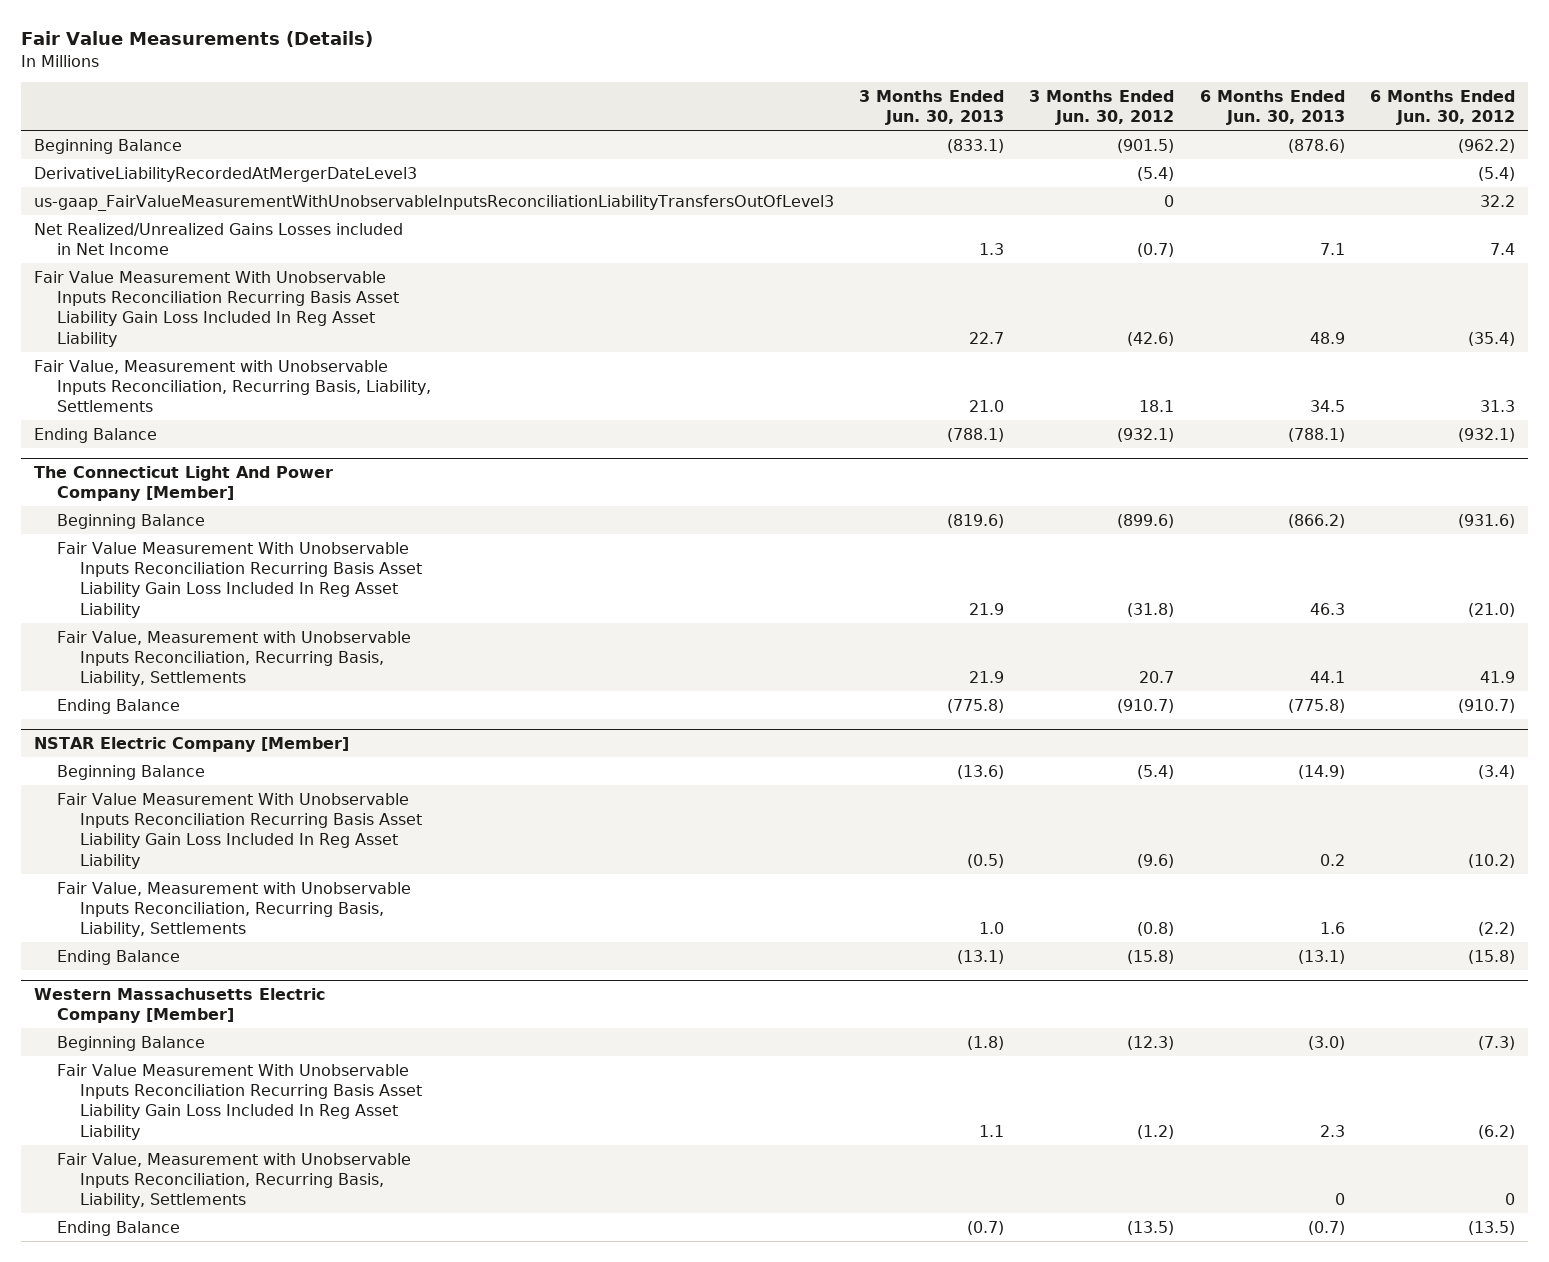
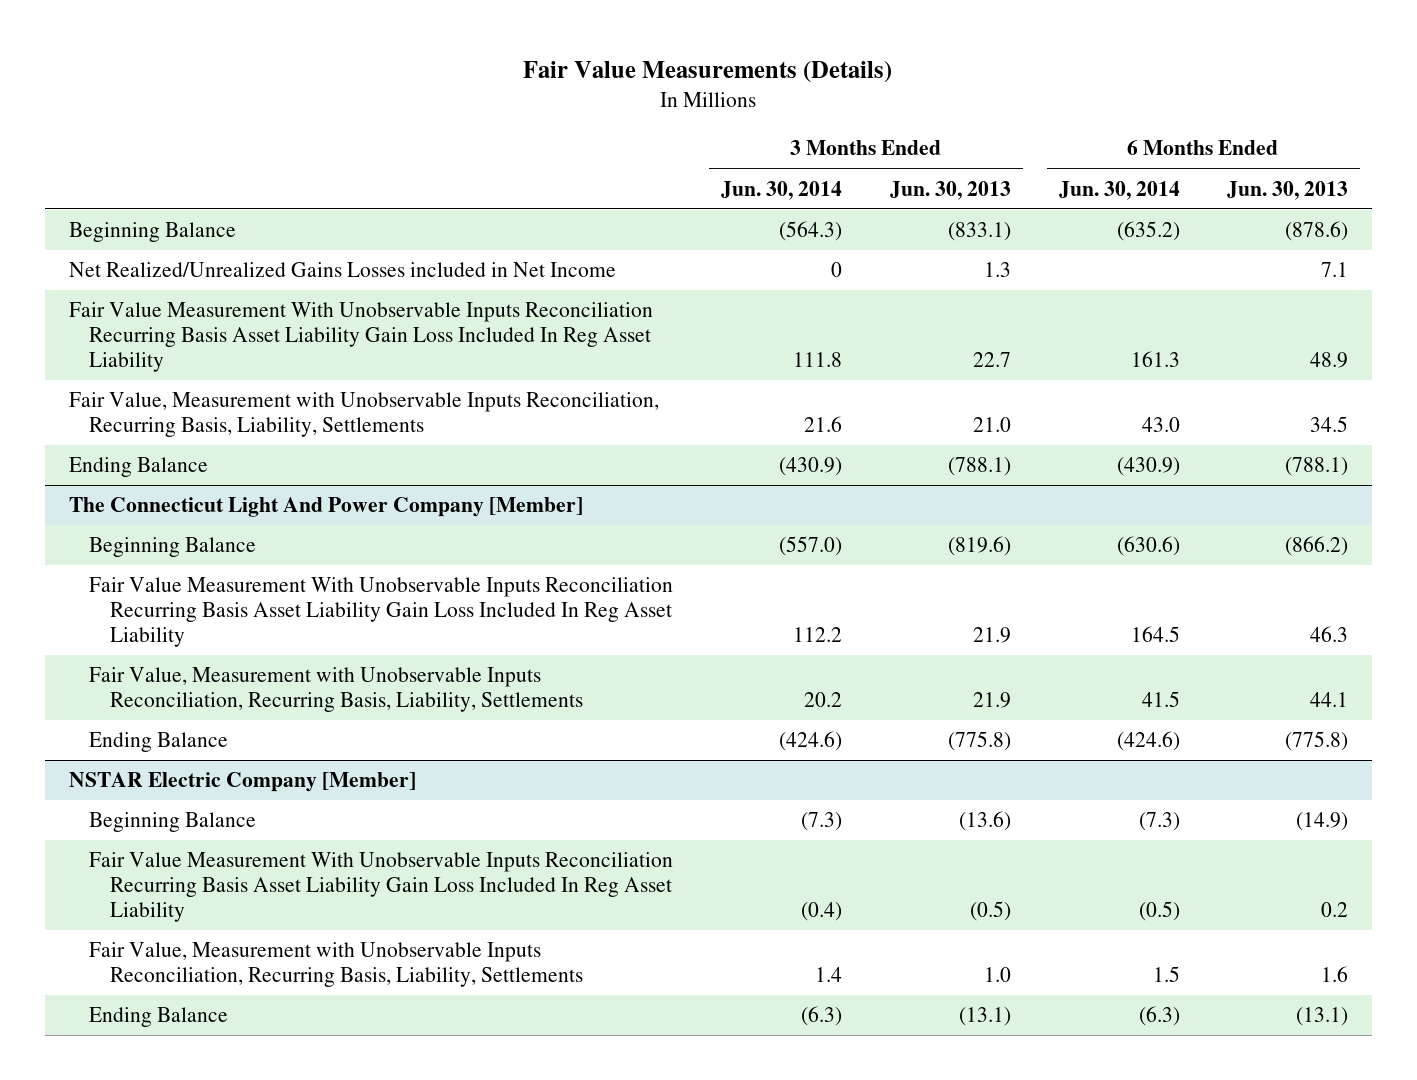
[1029,89,1175,126] 3 Months Ended Jun. 30, 2012 -> none
[1369,89,1515,126] 6 Months Ended Jun. 30, 2012 -> none
none -> [721,180,843,200] Jun. 30, 2014
none -> [1058,180,1180,200] Jun. 30, 2014
[33,166,417,182] DerivativeLiabilityRecordedAtMergerDateLevel3 -> none
[33,194,834,211] us-gaap_FairValueMeasurementWithUnobservableInputsReconciliationLiabilityTransfersOutOfLevel3 -> none
[33,987,325,1024] Western Massachusetts Electric Company [Member] -> none
[56,1035,205,1051] Beginning Balance -> none
[56,1063,422,1140] Fair Value Measurement With Unobservable Inputs Reconciliation Recurring Basis Asset Liability Gain Loss Included In Reg Asset Liability -> none
[56,1152,411,1209] Fair Value, Measurement with Unobservable Inputs Reconciliation, Recurring Basis, Liability, Settlements -> none
[56,1220,180,1236] Ending Balance -> none

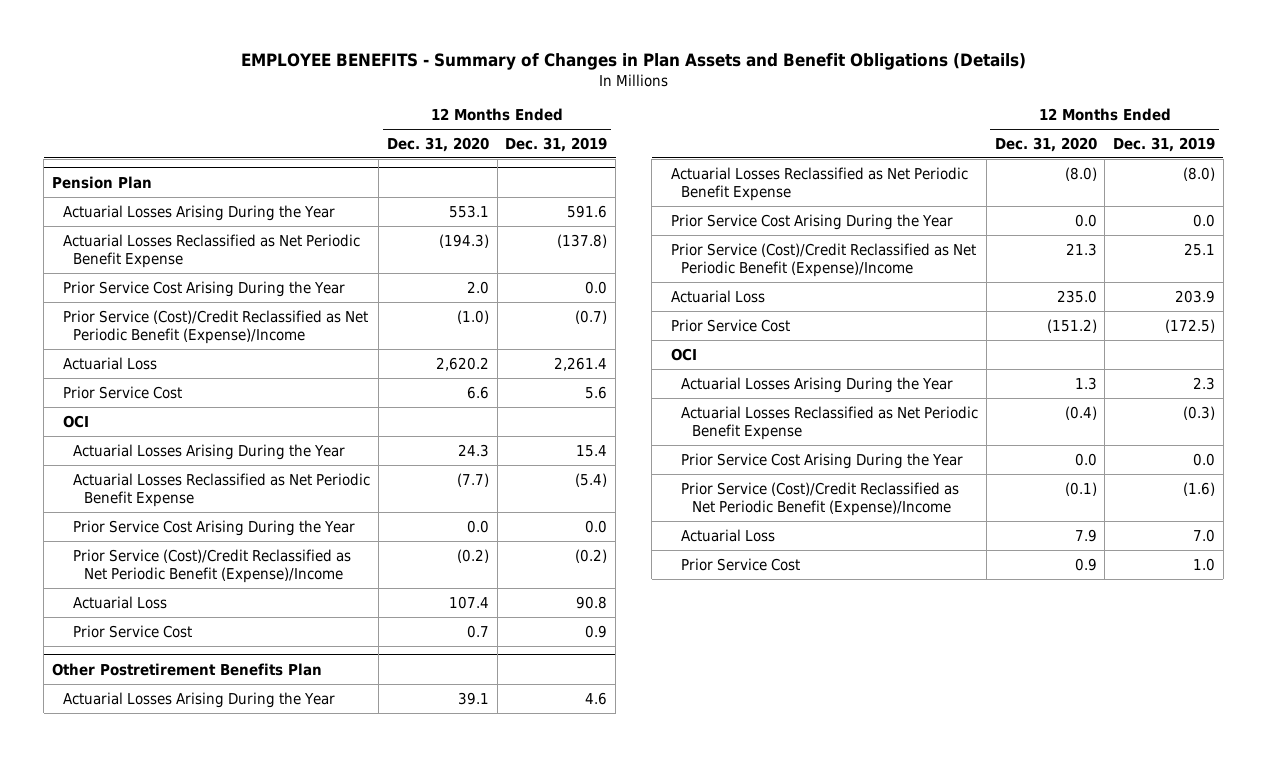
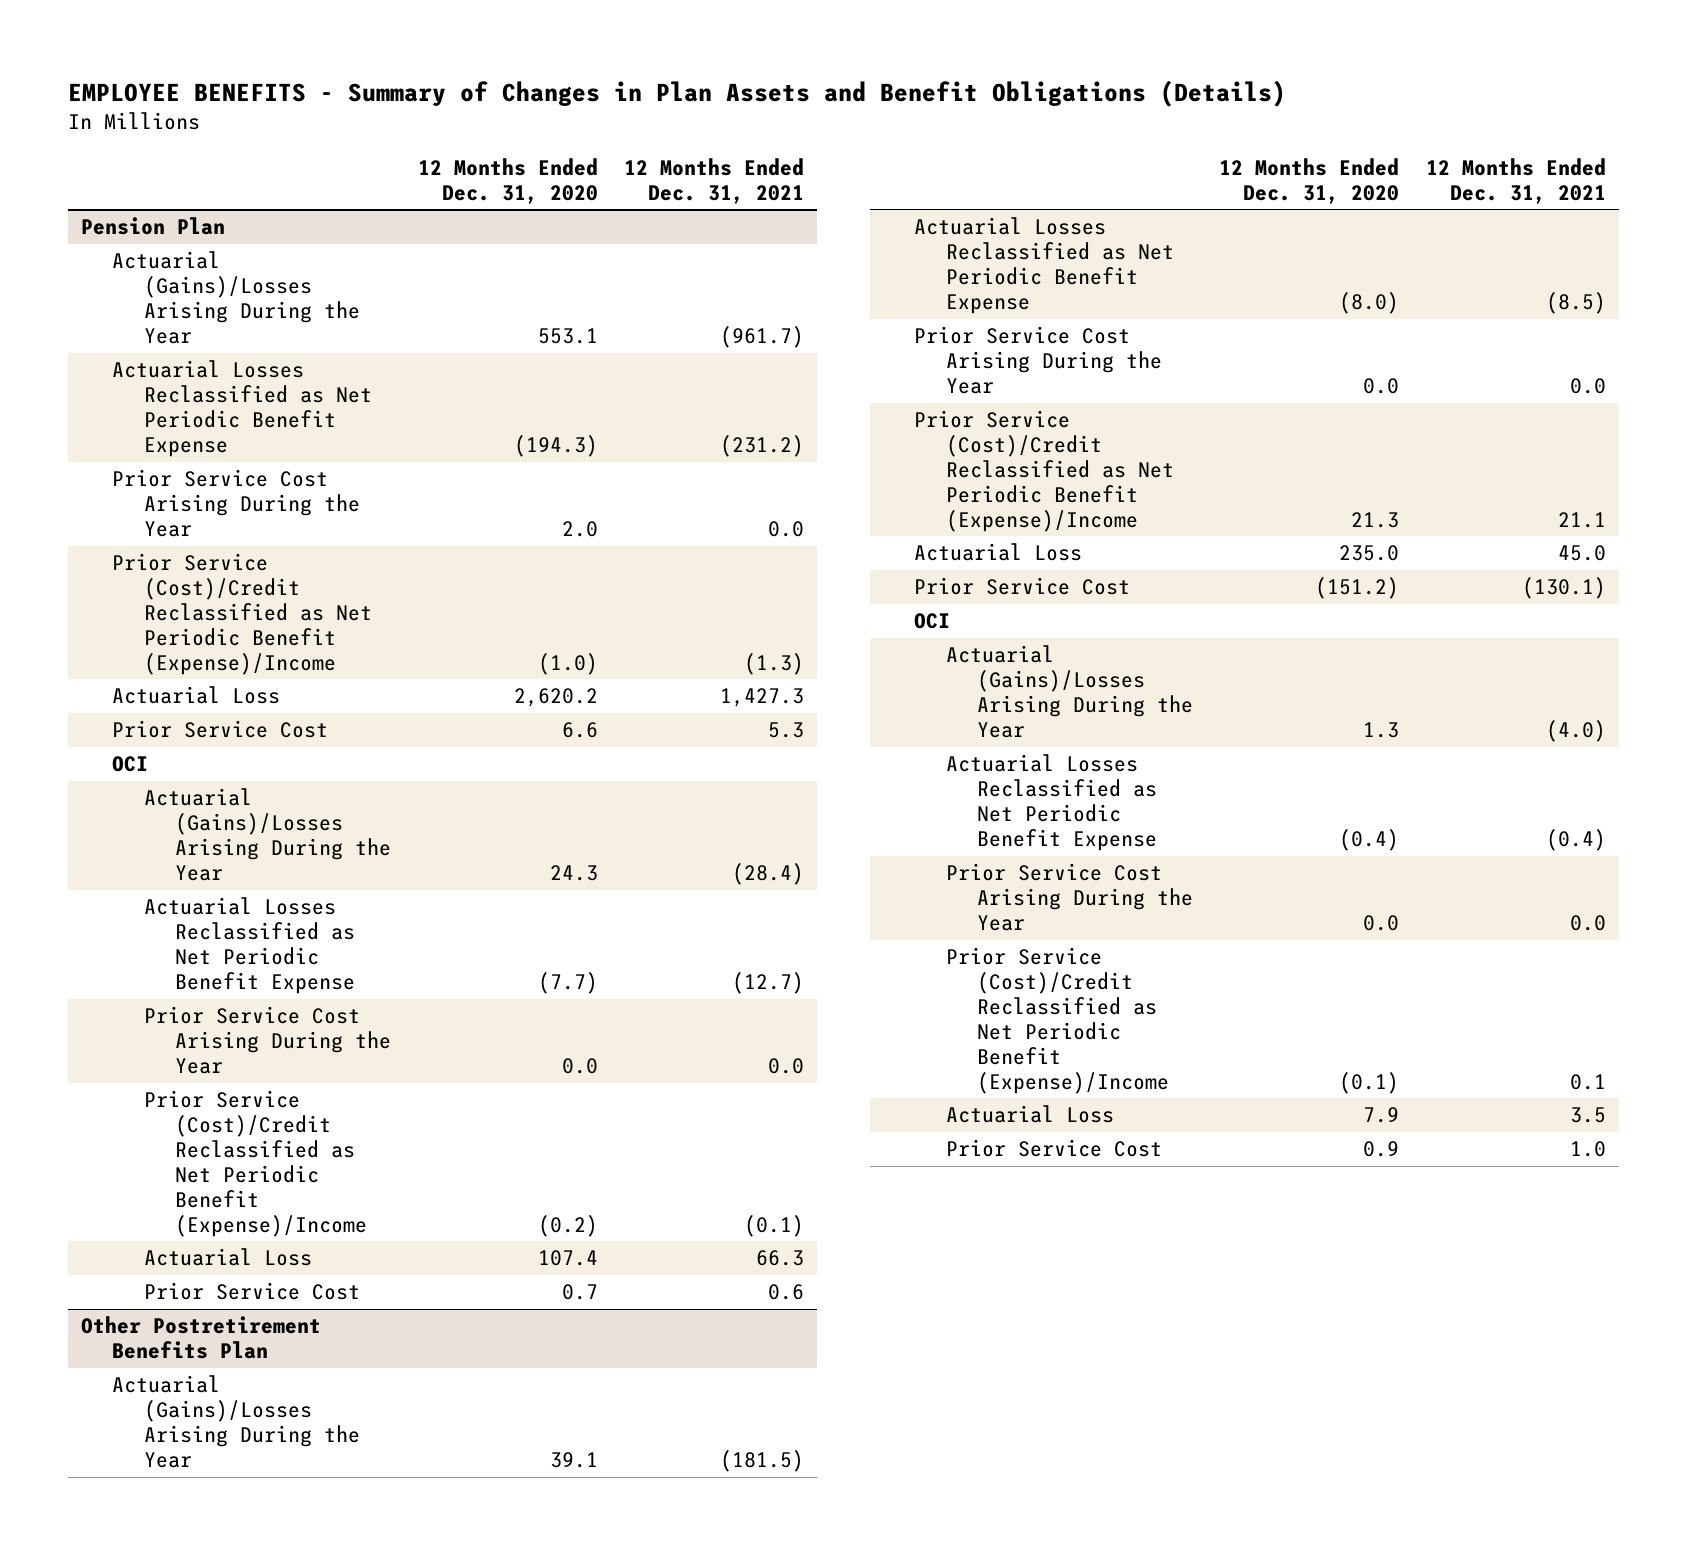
[505,136,608,152] Dec. 31, 2019 -> none
none -> [623,157,804,204] 12 Months Ended Dec. 31, 2021
[62,204,335,221] Actuarial Losses Arising During the Year -> [112,251,360,344] Actuarial (Gains)/Losses Arising During the Year
[73,443,346,460] Actuarial Losses Arising During the Year -> [143,788,392,881] Actuarial (Gains)/Losses Arising During the Year
[62,691,335,708] Actuarial Losses Arising During the Year -> [112,1375,360,1468] Actuarial (Gains)/Losses Arising During the Year
[681,376,954,393] Actuarial Losses Arising During the Year -> [945,645,1194,738] Actuarial (Gains)/Losses Arising During the Year

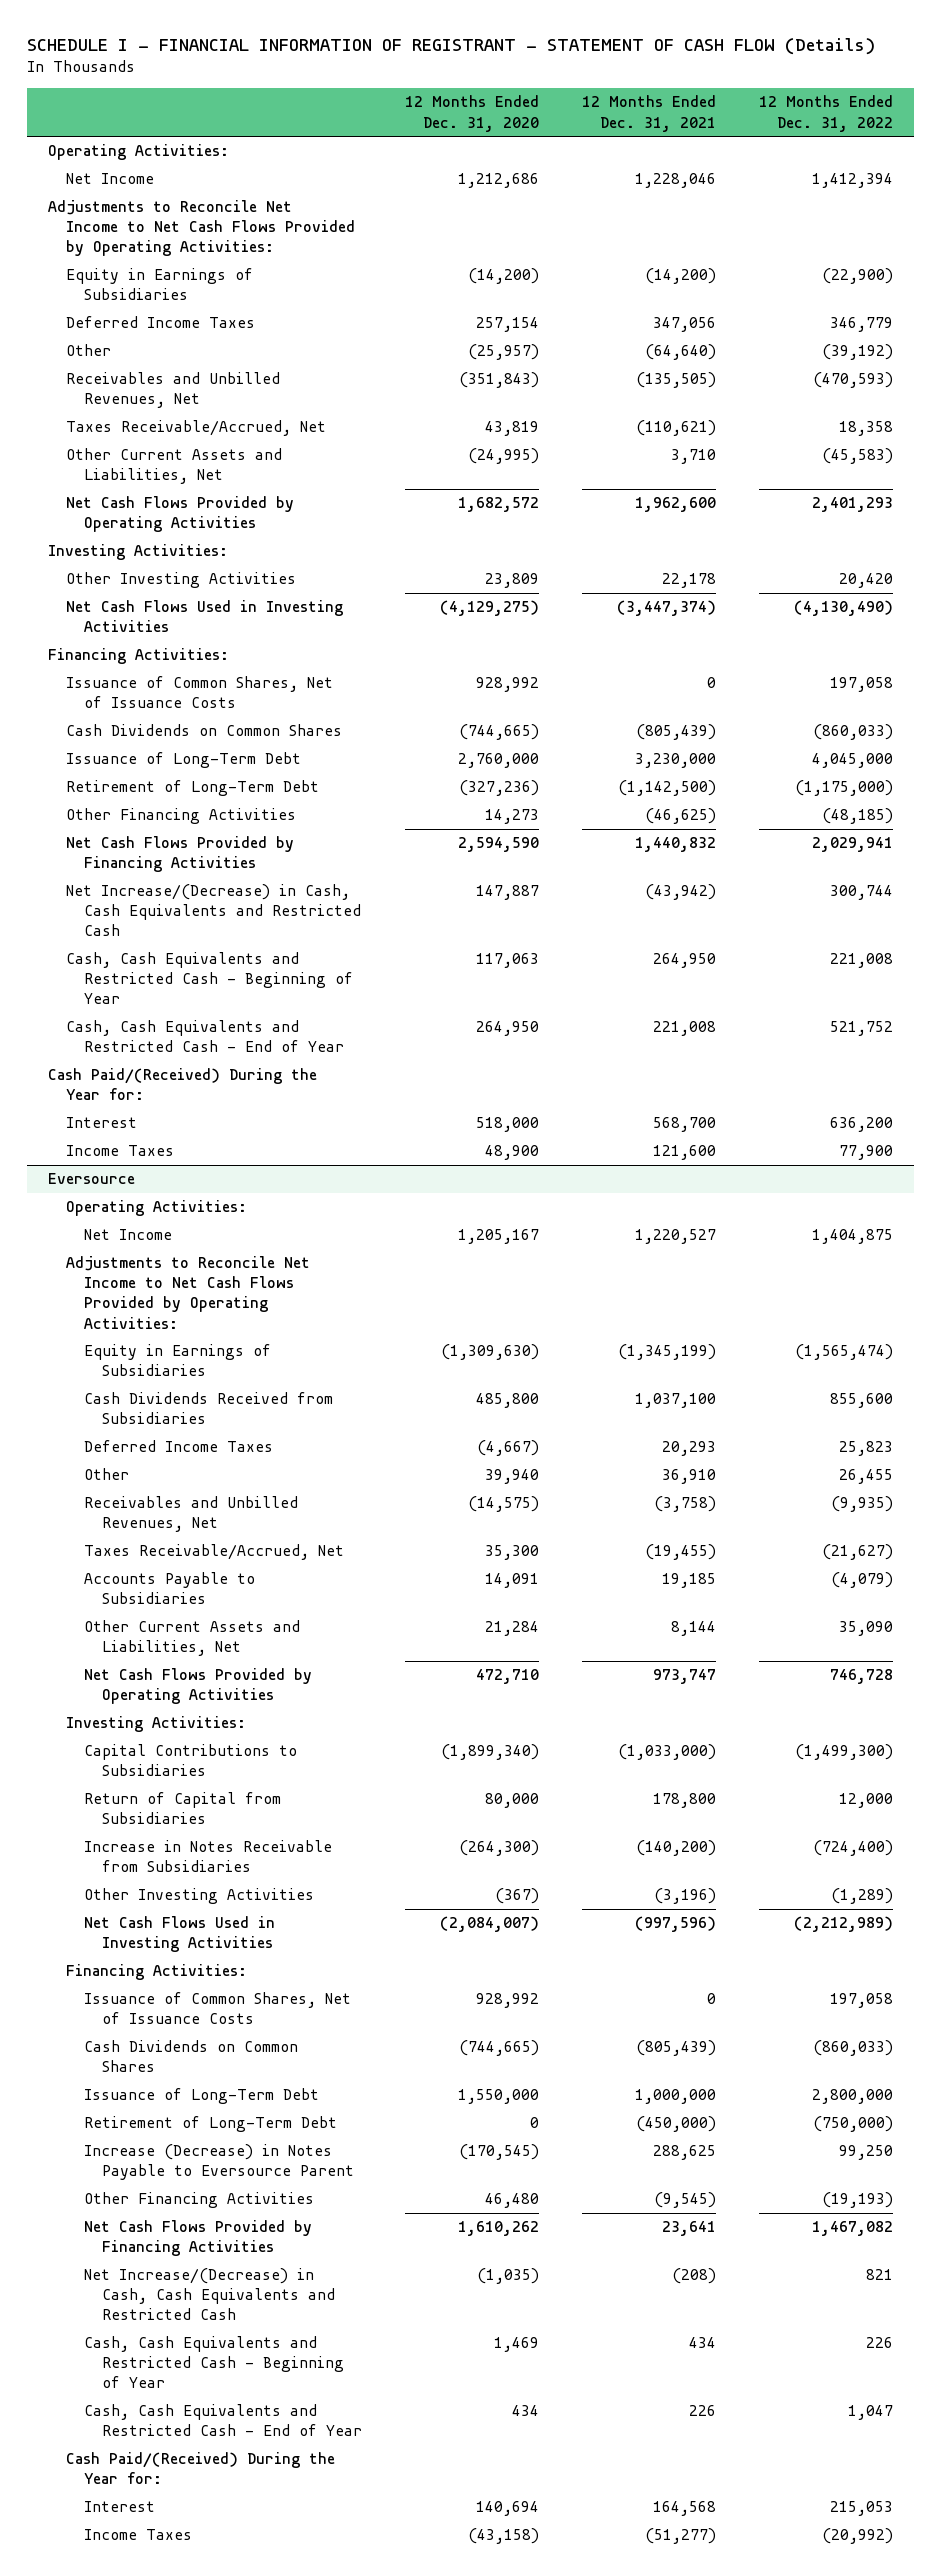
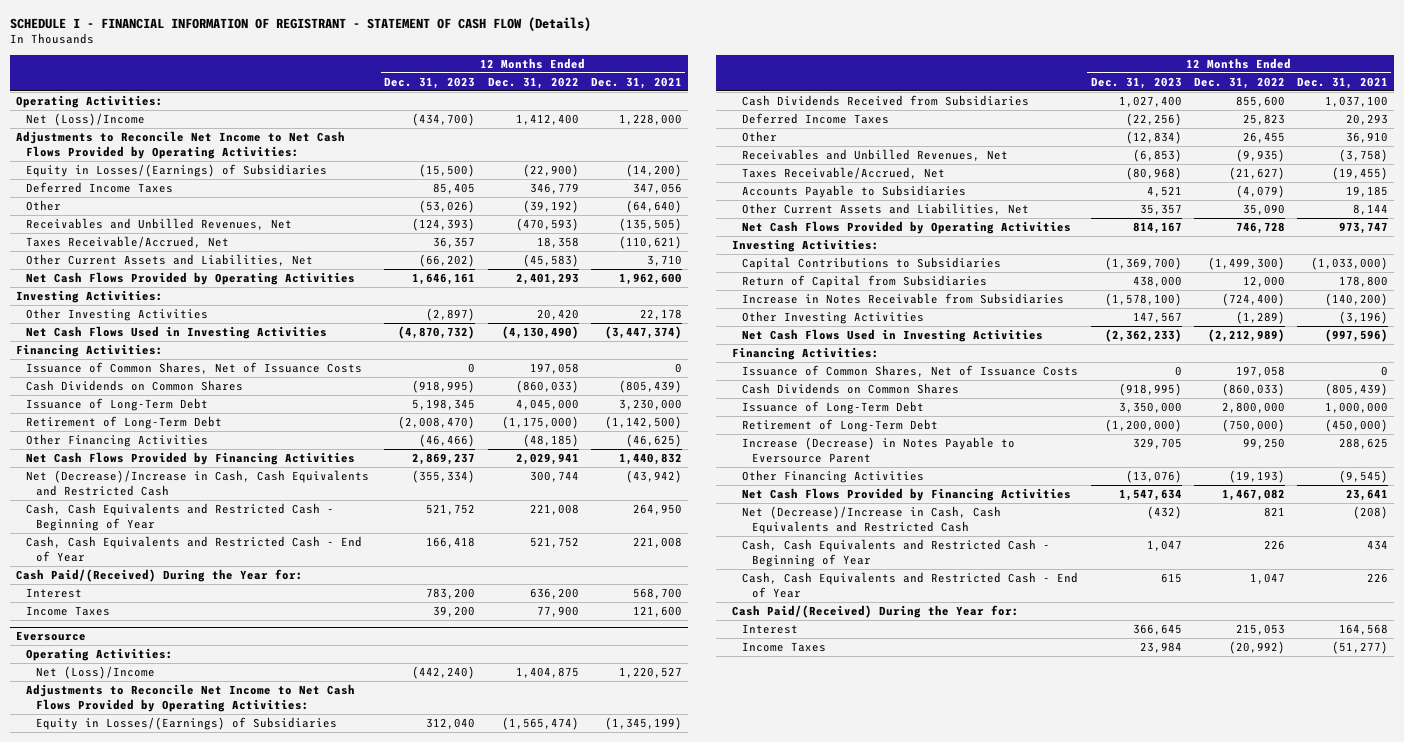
[404,95,539,132] 12 Months Ended Dec. 31, 2020 -> none
none -> [384,76,476,89] Dec. 31, 2023
[66,173,155,185] Net Income -> [26,113,146,127] Net (Loss)/Income
[634,173,716,189] 1,228,046 -> [618,114,682,126] 1,228,000
[811,173,893,189] 1,412,394 -> [515,114,579,126] 1,412,400
[66,268,254,301] Equity in Earnings of Subsidiaries -> [26,164,328,178] Equity in Losses/(Earnings) of Subsidiaries
[66,884,361,937] Net Increase/(Decrease) in Cash, Cash Equivalents and Restricted Cash -> [26,470,370,496] Net (Decrease)/Increase in Cash, Cash Equivalents and Restricted Cash
[83,1229,172,1241] Net Income -> [36,666,156,680] Net (Loss)/Income
[83,1344,271,1377] Equity in Earnings of Subsidiaries -> [36,717,338,731] Equity in Losses/(Earnings) of Subsidiaries
[83,2268,335,2321] Net Increase/(Decrease) in Cash, Cash Equivalents and Restricted Cash -> [742,506,1002,534] Net (Decrease)/Increase in Cash, Cash Equivalents and Restricted Cash

